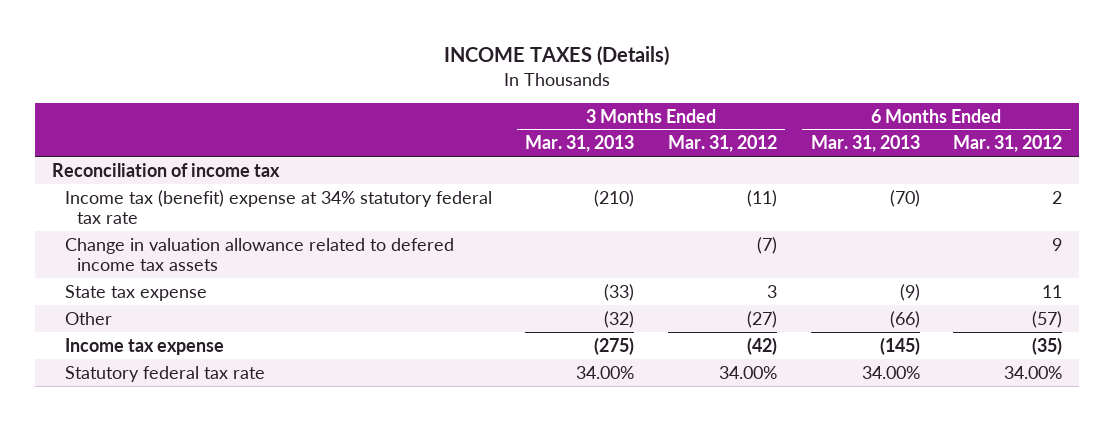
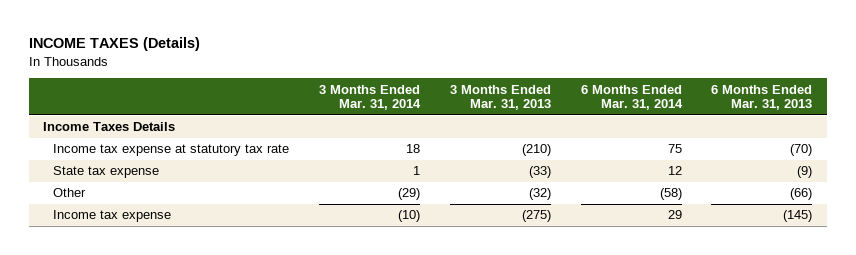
[668,135,778,153] Mar. 31, 2012 -> none
[953,135,1063,153] Mar. 31, 2012 -> none
none -> [319,84,422,111] 3 Months Ended Mar. 31, 2014
none -> [580,84,683,111] 6 Months Ended Mar. 31, 2014
[52,162,281,177] Reconciliation of income tax -> none
[64,237,454,272] Change in valuation allowance related to defered income tax assets -> none
none -> [43,122,176,132] Income Taxes Details
[64,189,492,225] Income tax (benefit) expense at 34% statutory federal tax rate -> [53,144,290,157] Income tax expense at statutory tax rate
[64,365,265,382] Statutory federal tax rate -> none

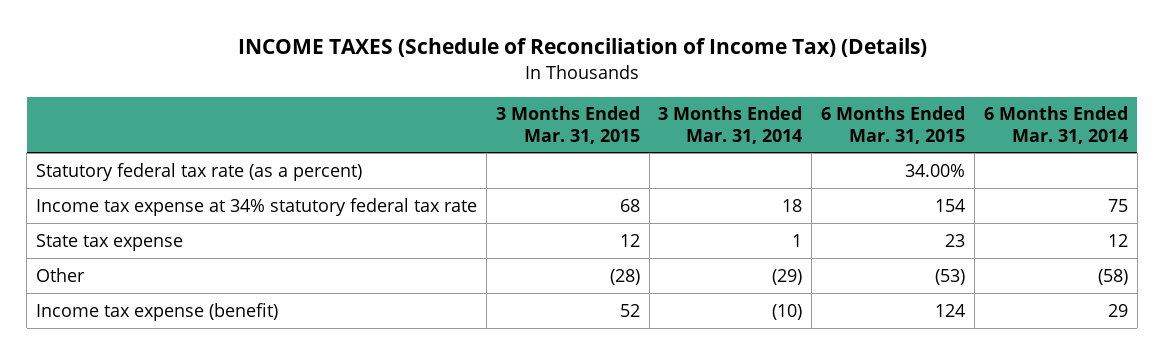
[28,37,200,52] INCOME TAXES (Details) -> [237,38,927,58] INCOME TAXES (Schedule of Reconciliation of Income Tax) (Details)
[449,84,551,111] 3 Months Ended Mar. 31, 2013 -> none
[711,84,813,111] 6 Months Ended Mar. 31, 2013 -> none
none -> [495,106,640,144] 3 Months Ended Mar. 31, 2015
none -> [821,106,966,144] 6 Months Ended Mar. 31, 2015
[43,122,176,132] Income Taxes Details -> none
none -> [35,162,362,181] Statutory federal tax rate (as a percent)
[53,144,290,157] Income tax expense at statutory tax rate -> [35,197,477,216] Income tax expense at 34% statutory federal tax rate
[53,210,172,223] Income tax expense -> [35,302,278,321] Income tax expense (benefit)

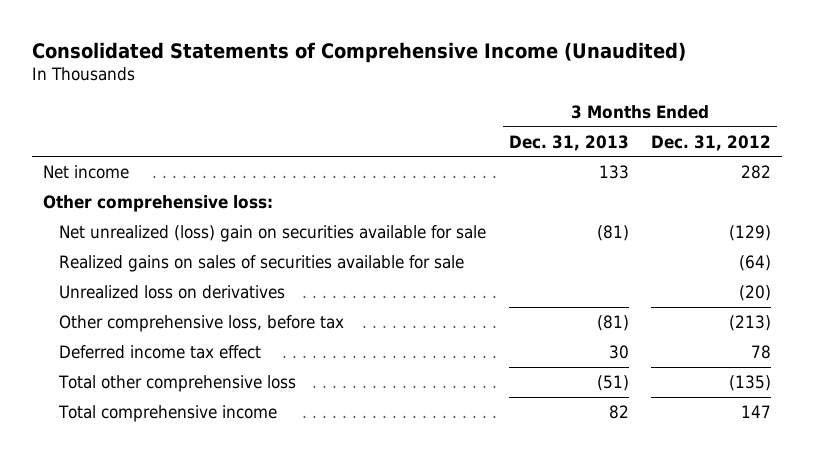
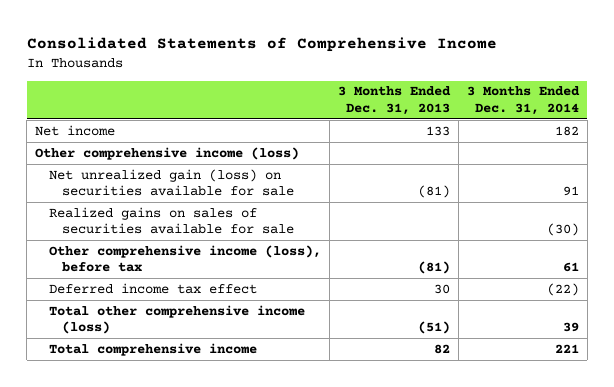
[31,41,686,63] Consolidated Statements of Comprehensive Income (Unaudited) -> [26,37,497,53] Consolidated Statements of Comprehensive Income
[651,134,772,151] Dec. 31, 2012 -> none
none -> [466,86,580,115] 3 Months Ended Dec. 31, 2014
[42,194,273,212] Other comprehensive loss: -> [35,146,300,160] Other comprehensive income (loss)
[59,224,487,242] Net unrealized (loss) gain on securities available for sale -> [48,168,294,197] Net unrealized gain (loss) on securities available for sale
[59,284,286,299] Unrealized loss on derivatives -> none
[59,314,345,332] Other comprehensive loss, before tax -> [48,244,321,273] Other comprehensive income (loss), before tax
[58,374,297,392] Total other comprehensive loss -> [48,304,305,335] Total other comprehensive income (loss)

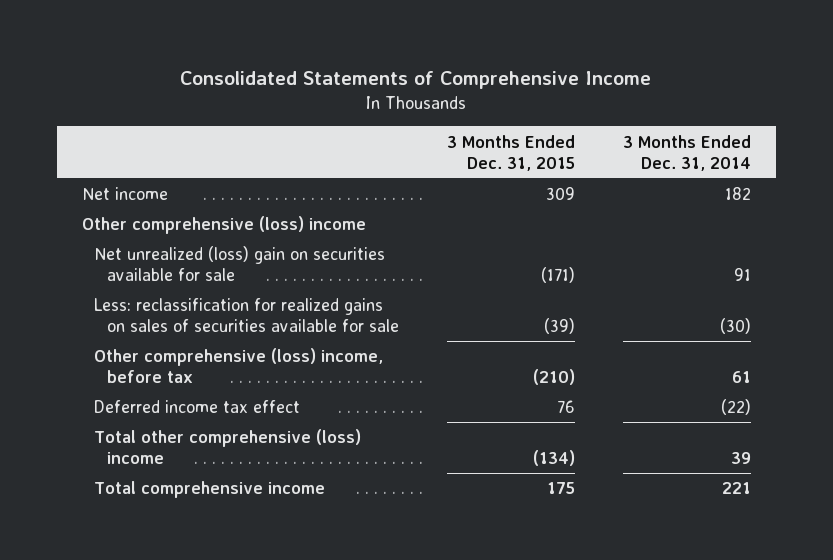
[337,86,451,115] 3 Months Ended Dec. 31, 2013 -> none
none -> [447,134,576,171] 3 Months Ended Dec. 31, 2015
[35,146,300,160] Other comprehensive income (loss) -> [81,216,366,235] Other comprehensive (loss) income
[48,168,294,197] Net unrealized gain (loss) on securities available for sale -> [94,246,386,282] Net unrealized (loss) gain on securities available for sale
[48,206,294,235] Realized gains on sales of securities available for sale -> [94,298,399,333] Less: reclassification for realized gains on sales of securities available for sale
[48,244,321,273] Other comprehensive income (loss), before tax -> [94,348,384,384] Other comprehensive (loss) income, before tax
[48,304,305,335] Total other comprehensive income (loss) -> [94,429,362,465] Total other comprehensive (loss) income

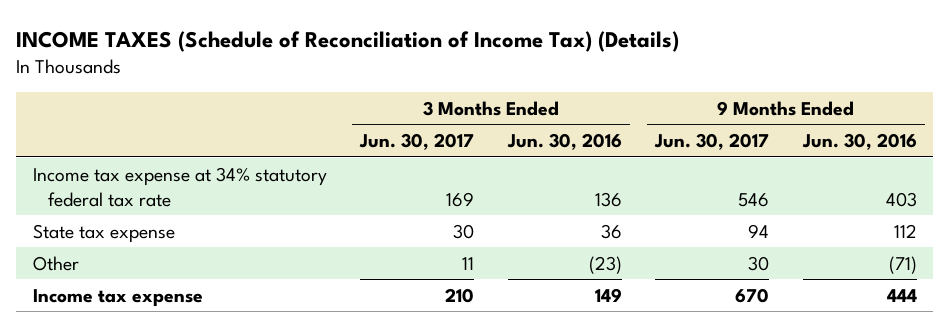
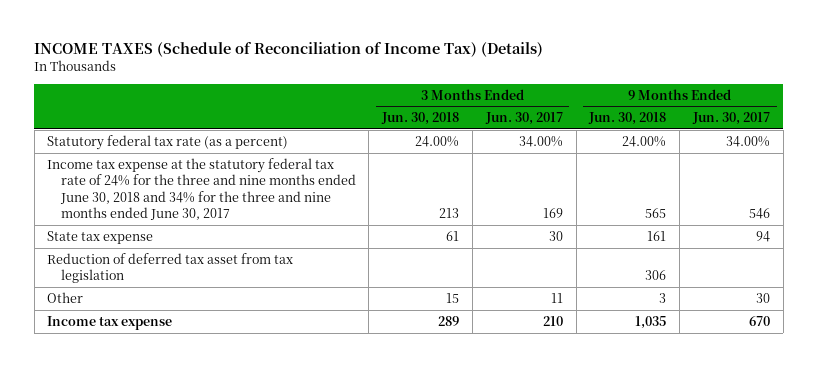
[506,133,622,151] Jun. 30, 2016 -> none
[801,133,917,151] Jun. 30, 2016 -> none
none -> [381,112,460,126] Jun. 30, 2018
none -> [588,112,667,126] Jun. 30, 2018
none -> [47,134,289,150] Statutory federal tax rate (as a percent)
[33,166,328,207] Income tax expense at 34% statutory federal tax rate -> [47,157,356,221] Income tax expense at the statutory federal tax rate of 24% for the three and nine months ended June 30, 2018 and 34% for the three and nine months ended June 30, 2017
none -> [47,252,294,284] Reduction of deferred tax asset from tax legislation

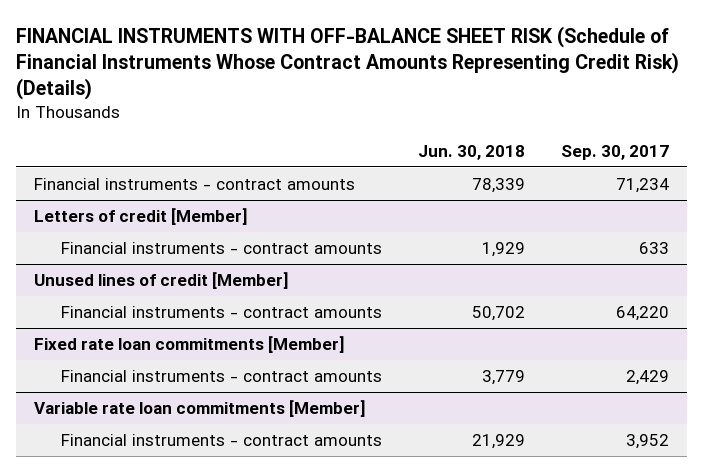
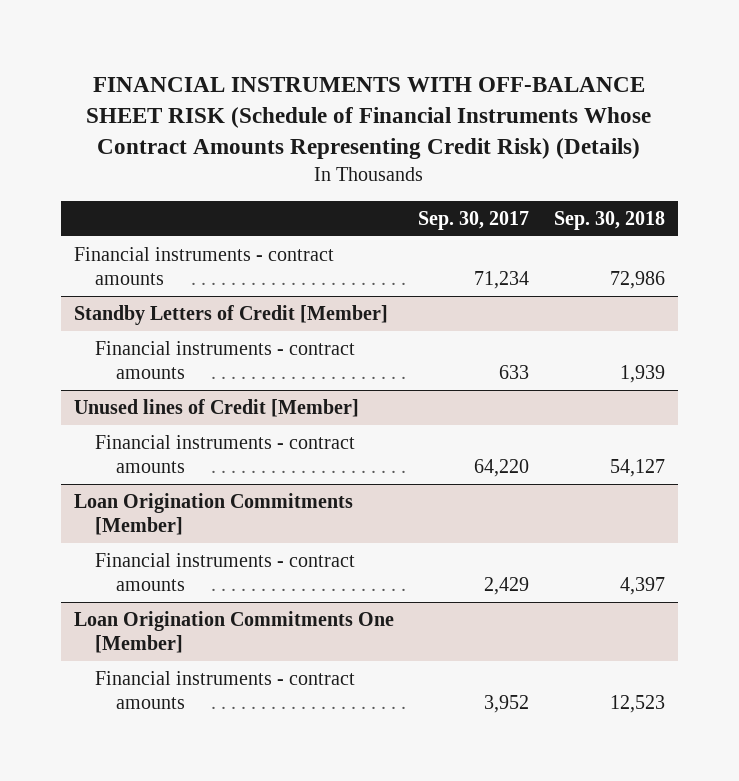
[417,144,525,160] Jun. 30, 2018 -> none
none -> [554,210,666,230] Sep. 30, 2018
[34,207,249,225] Letters of credit [Member] -> [73,304,388,325] Standby Letters of Credit [Member]
[34,271,290,289] Unused lines of credit [Member] -> [73,398,359,417] Unused lines of Credit [Member]
[34,335,346,353] Fixed rate loan commitments [Member] -> [73,492,353,535] Loan Origination Commitments [Member]
[34,399,367,417] Variable rate loan commitments [Member] -> [73,610,394,653] Loan Origination Commitments One [Member]

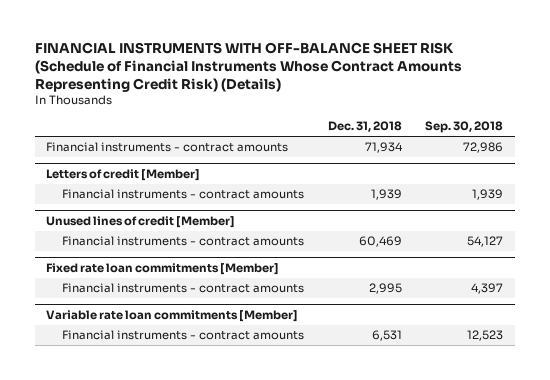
[418,210,530,230] Sep. 30, 2017 -> none
none -> [327,121,402,133] Dec. 31, 2018
[73,304,388,325] Standby Letters of Credit [Member] -> [46,169,201,182] Letters of credit [Member]
[73,398,359,417] Unused lines of Credit [Member] -> [46,216,236,229] Unused lines of credit [Member]
[73,492,353,535] Loan Origination Commitments [Member] -> [46,263,280,276] Fixed rate loan commitments [Member]
[73,610,394,653] Loan Origination Commitments One [Member] -> [46,310,299,323] Variable rate loan commitments [Member]

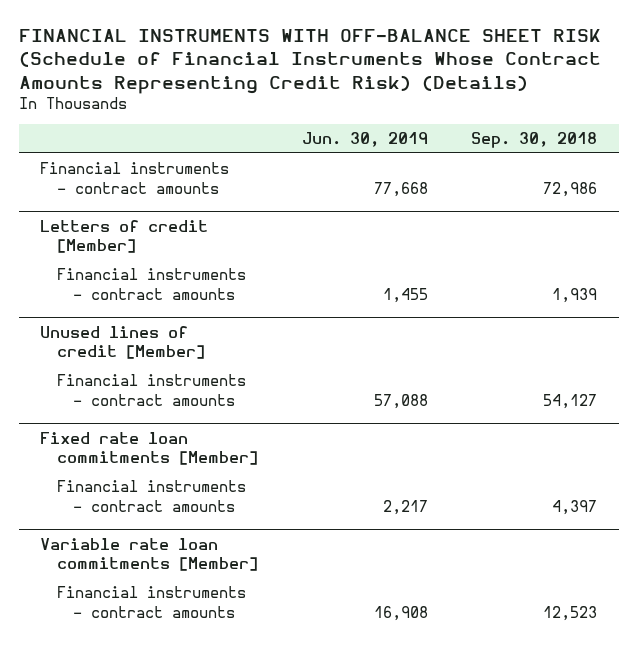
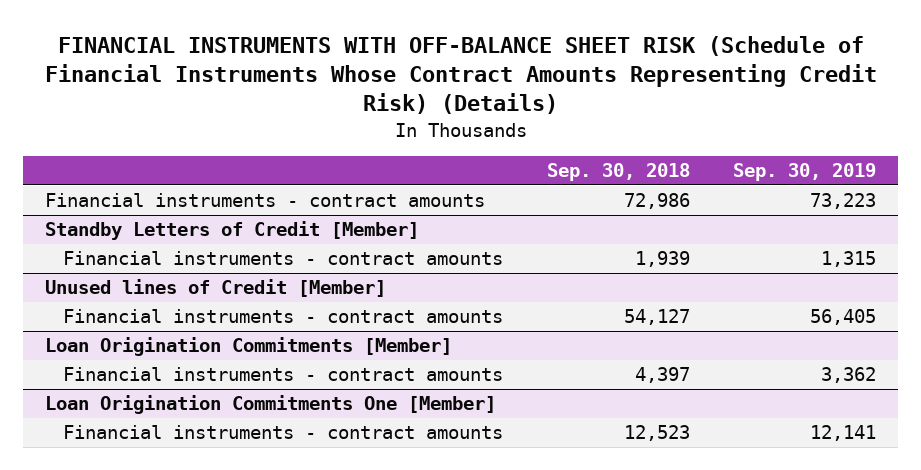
[301,132,428,148] Jun. 30, 2019 -> none
none -> [733,163,877,182] Sep. 30, 2019
[40,219,209,254] Letters of credit [Member] -> [44,221,419,241] Standby Letters of Credit [Member]
[40,325,205,360] Unused lines of credit [Member] -> [44,279,386,298] Unused lines of Credit [Member]
[40,431,258,466] Fixed rate loan commitments [Member] -> [44,337,452,357] Loan Origination Commitments [Member]
[40,537,258,572] Variable rate loan commitments [Member] -> [44,395,496,415] Loan Origination Commitments One [Member]

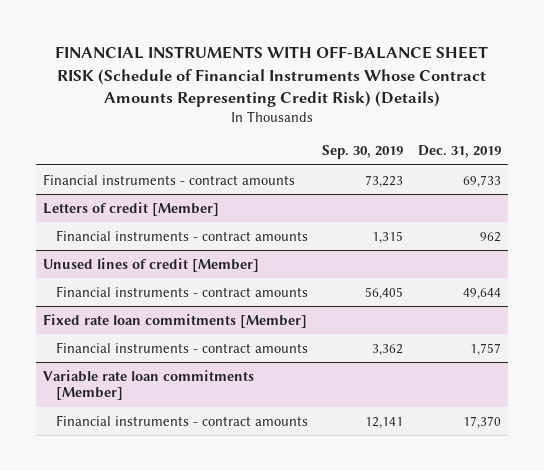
[546,163,690,182] Sep. 30, 2018 -> none
none -> [417,145,501,159] Dec. 31, 2019
[44,221,419,241] Standby Letters of Credit [Member] -> [43,201,220,216] Letters of credit [Member]
[44,279,386,298] Unused lines of Credit [Member] -> [43,257,260,272] Unused lines of credit [Member]
[44,337,452,357] Loan Origination Commitments [Member] -> [43,313,308,328] Fixed rate loan commitments [Member]
[44,395,496,415] Loan Origination Commitments One [Member] -> [43,369,255,401] Variable rate loan commitments [Member]

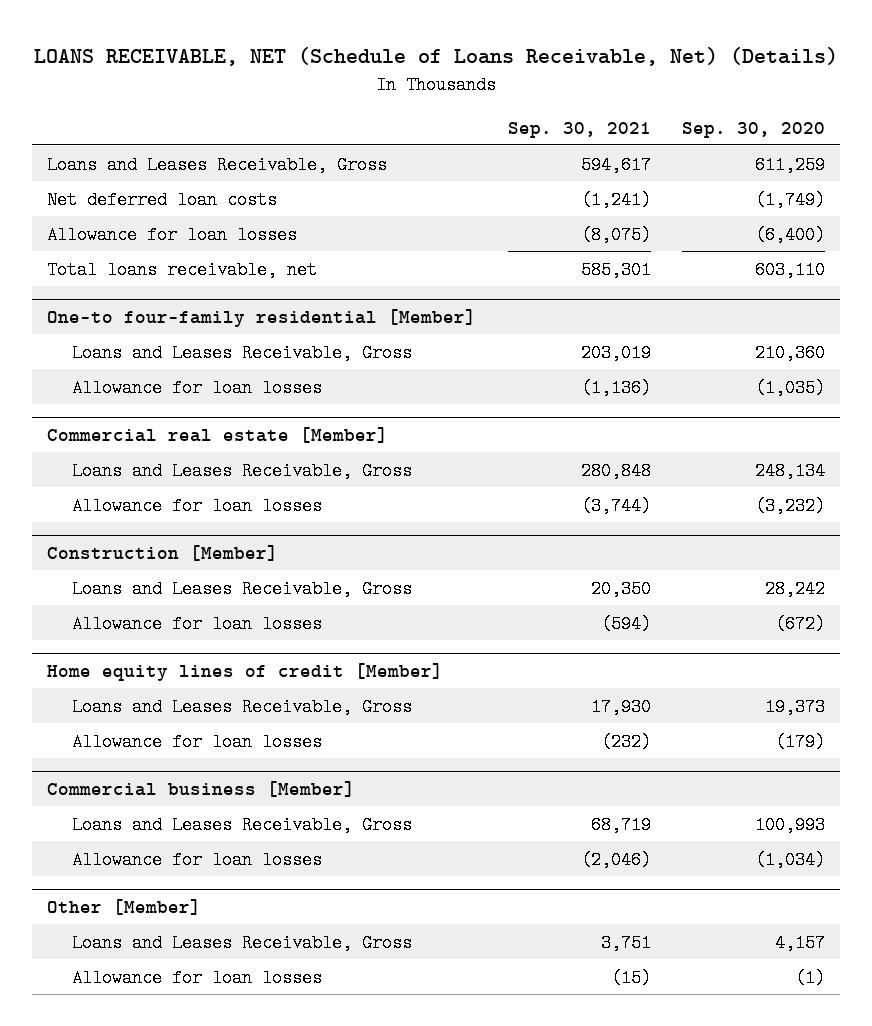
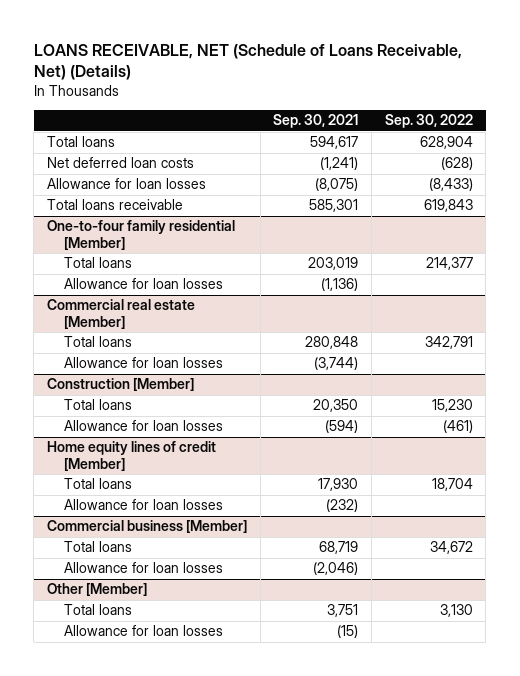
[681,121,825,138] Sep. 30, 2020 -> none
none -> [384,114,473,129] Sep. 30, 2022
[47,155,388,174] Loans and Leases Receivable, Gross -> [47,136,116,148] Total loans
[47,260,318,279] Total loans receivable, net -> [47,199,184,211] Total loans receivable
[47,308,477,327] One-to four-family residential [Member] -> [47,220,236,250] One-to-four family residential [Member]
[71,343,412,362] Loans and Leases Receivable, Gross -> [63,257,132,269] Total loans
[71,461,412,480] Loans and Leases Receivable, Gross -> [63,336,132,348] Total loans
[71,579,412,598] Loans and Leases Receivable, Gross -> [63,399,132,411] Total loans
[71,697,412,716] Loans and Leases Receivable, Gross -> [63,478,132,490] Total loans
[71,815,412,834] Loans and Leases Receivable, Gross -> [63,541,132,553] Total loans
[71,933,412,952] Loans and Leases Receivable, Gross -> [63,604,132,616] Total loans

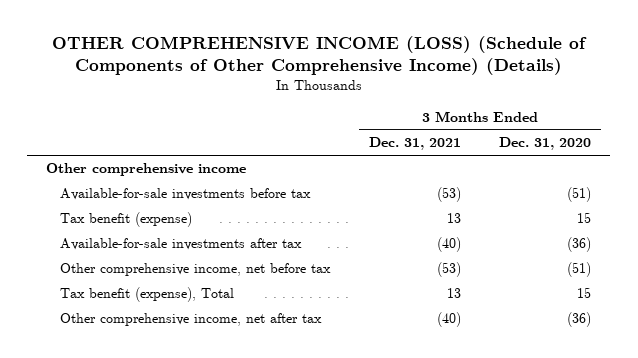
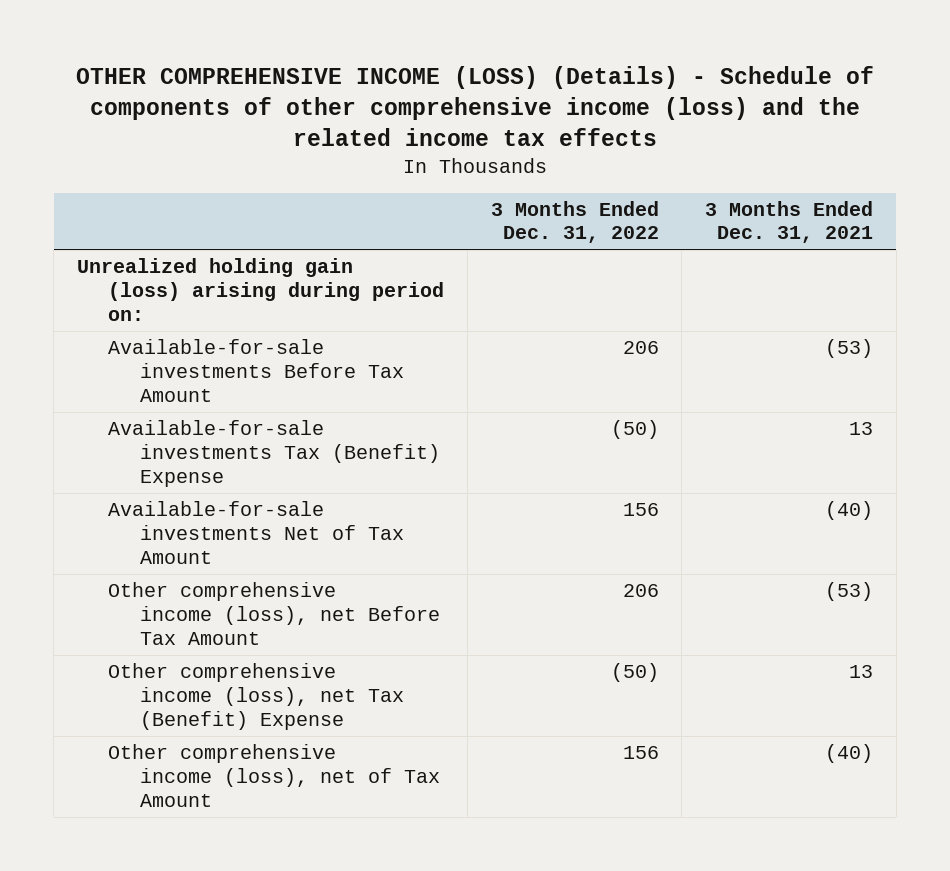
[51,36,587,76] OTHER COMPREHENSIVE INCOME (LOSS) (Schedule of Components of Other Comprehensive Income) (Details) -> [75,66,874,146] OTHER COMPREHENSIVE INCOME (LOSS) (Details) - Schedule of components of other comprehensive income (loss) and the related income tax effects
[499,137,592,151] Dec. 31, 2020 -> none
none -> [490,200,659,244] 3 Months Ended Dec. 31, 2022
[46,163,247,177] Other comprehensive income -> none
[60,287,235,303] Tax benefit (expense), Total -> none
none -> [76,257,445,321] Unrealized holding gain (loss) arising during period on:
[60,188,312,201] Available-for-sale investments before tax -> [108,338,404,402] Available-for-sale investments Before Tax Amount
[60,212,193,228] Tax benefit (expense) -> [108,419,440,487] Available-for-sale investments Tax (Benefit) Expense
[60,238,303,251] Available-for-sale investments after tax -> [108,500,404,564] Available-for-sale investments Net of Tax Amount
[60,263,332,277] Other comprehensive income, net before tax -> [108,581,440,645] Other comprehensive income (loss), net Before Tax Amount
none -> [108,662,404,730] Other comprehensive income (loss), net Tax (Benefit) Expense
[60,313,323,327] Other comprehensive income, net after tax -> [108,743,440,807] Other comprehensive income (loss), net of Tax Amount

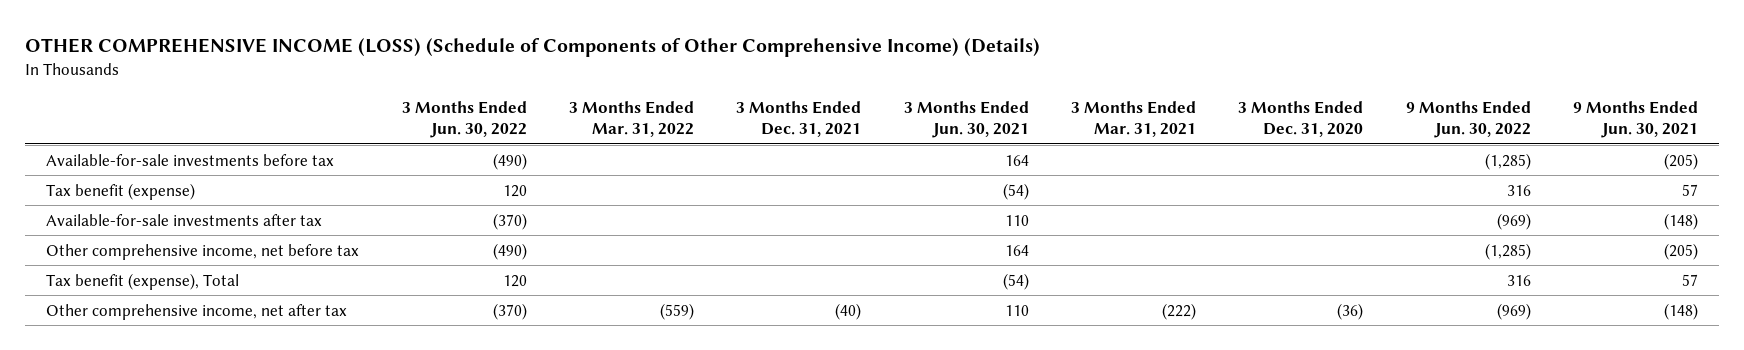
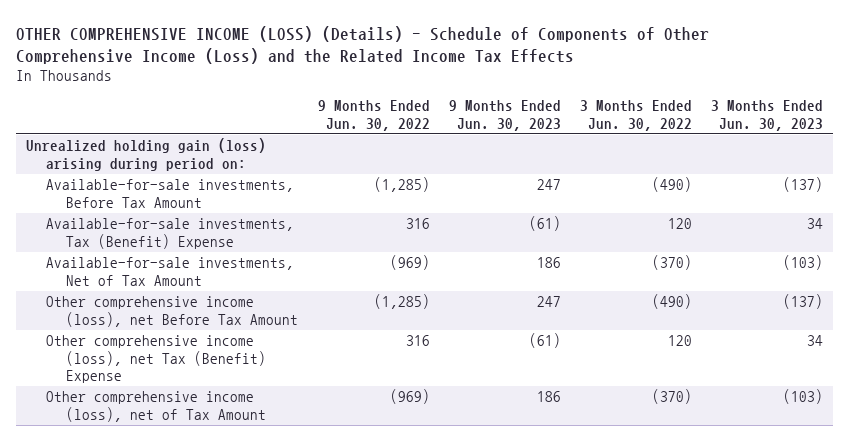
[25,37,1041,57] OTHER COMPREHENSIVE INCOME (LOSS) (Schedule of Components of Other Comprehensive Income) (Details) -> [16,25,710,65] OTHER COMPREHENSIVE INCOME (LOSS) (Details) - Schedule of Components of Other Comprehensive Income (Loss) and the Related Income Tax Effects
[568,100,694,138] 3 Months Ended Mar. 31, 2022 -> none
[736,100,862,138] 3 Months Ended Dec. 31, 2021 -> none
[903,100,1029,139] 3 Months Ended Jun. 30, 2021 -> none
[1070,100,1196,138] 3 Months Ended Mar. 31, 2021 -> none
[1238,100,1364,138] 3 Months Ended Dec. 31, 2020 -> none
[1572,100,1698,139] 9 Months Ended Jun. 30, 2021 -> none
none -> [448,100,561,131] 9 Months Ended Jun. 30, 2023
none -> [711,100,824,131] 3 Months Ended Jun. 30, 2023
none -> [25,138,266,171] Unrealized holding gain (loss) arising during period on:
[46,153,335,166] Available-for-sale investments before tax -> [46,179,295,208] Available-for-sale investments, Before Tax Amount
[46,182,196,200] Tax benefit (expense) -> [46,218,295,249] Available-for-sale investments, Tax (Benefit) Expense
[46,213,323,226] Available-for-sale investments after tax -> [46,257,295,286] Available-for-sale investments, Net of Tax Amount
[46,243,360,260] Other comprehensive income, net before tax -> [46,296,299,327] Other comprehensive income (loss), net Before Tax Amount
[46,272,240,290] Tax benefit (expense), Total -> [46,335,267,384] Other comprehensive income (loss), net Tax (Benefit) Expense
[46,303,348,320] Other comprehensive income, net after tax -> [46,391,267,422] Other comprehensive income (loss), net of Tax Amount

